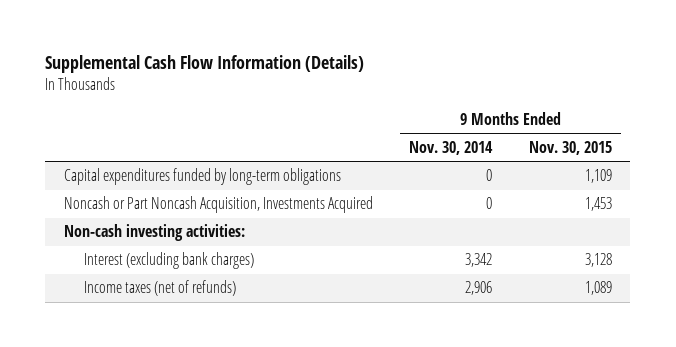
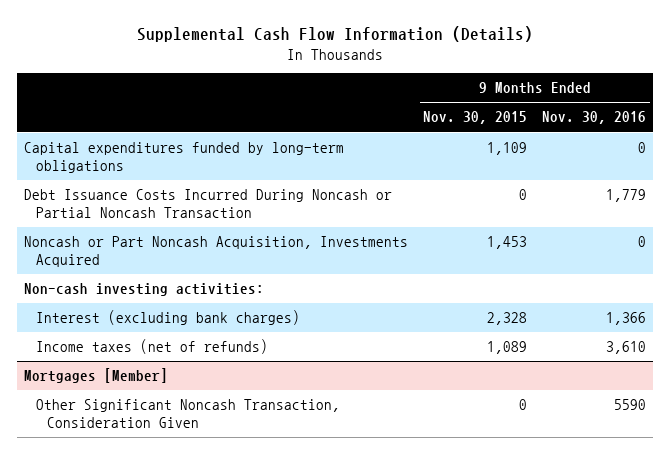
[409,140,494,155] Nov. 30, 2014 -> none
none -> [541,111,646,125] Nov. 30, 2016
none -> [24,189,393,219] Debt Issuance Costs Incurred During Noncash or Partial Noncash Transaction
[585,253,613,268] 3,128 -> [487,312,528,326] 2,328
none -> [24,368,169,384] Mortgages [Member]
none -> [35,399,340,429] Other Significant Noncash Transaction, Consideration Given

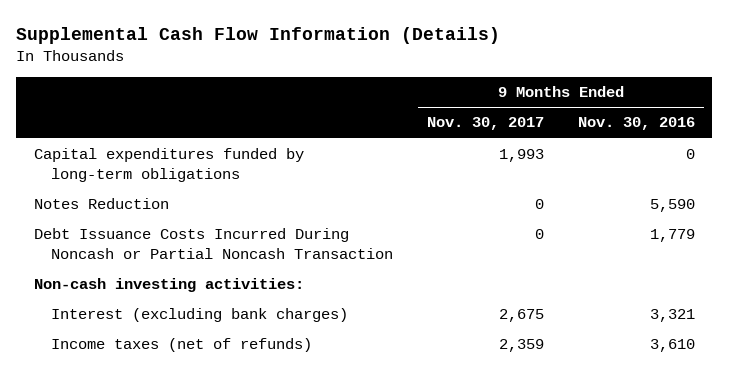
[423,111,528,125] Nov. 30, 2015 -> none
none -> [426,117,544,131] Nov. 30, 2017
none -> [33,198,169,210] Notes Reduction
[24,236,409,268] Noncash or Part Noncash Acquisition, Investments Acquired -> none
[605,312,646,326] 1,366 -> [650,309,696,323] 3,321
[24,368,169,384] Mortgages [Member] -> none
[35,399,340,429] Other Significant Noncash Transaction, Consideration Given -> none

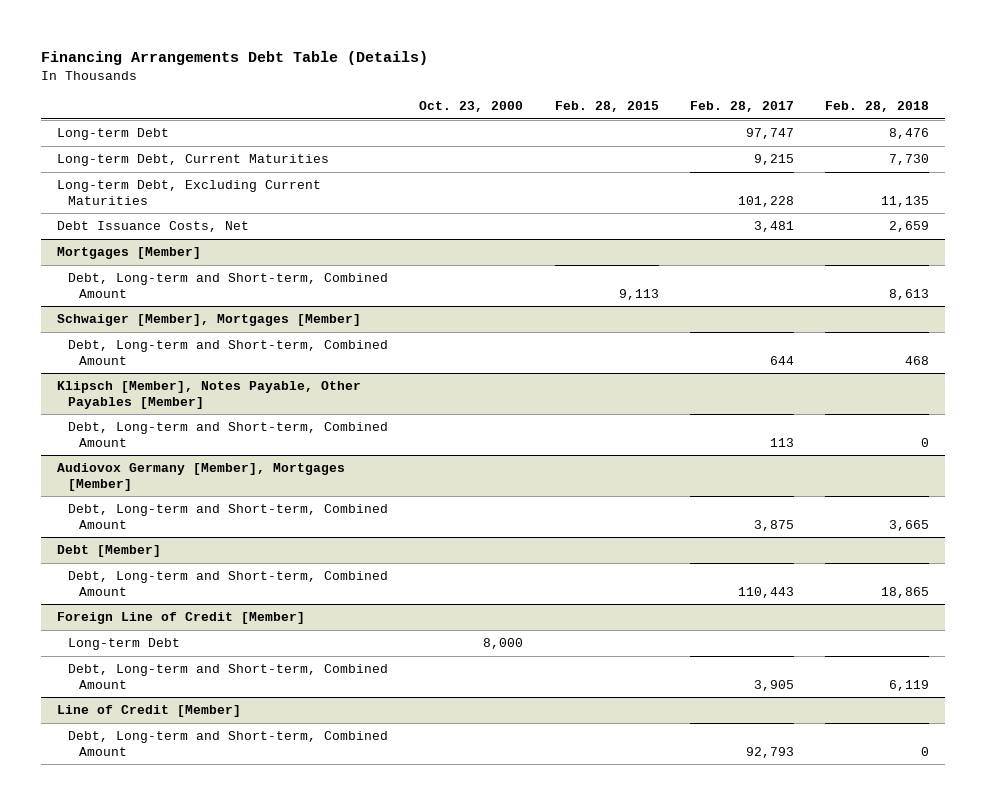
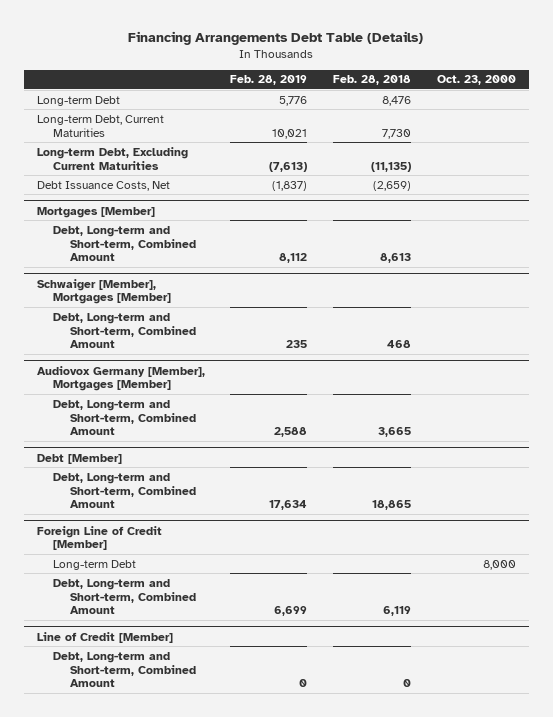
[554,101,659,113] Feb. 28, 2015 -> none
[689,101,794,113] Feb. 28, 2017 -> none
none -> [230,75,308,86] Feb. 28, 2019
[881,195,930,207] 11,135 -> [371,161,412,172] (11,135)
[889,221,930,233] 2,659 -> [373,180,412,191] (2,659)
[56,381,361,409] Klipsch [Member], Notes Payable, Other Payables [Member] -> none
[68,422,389,447] Debt, Long-term and Short-term, Combined Amount -> none

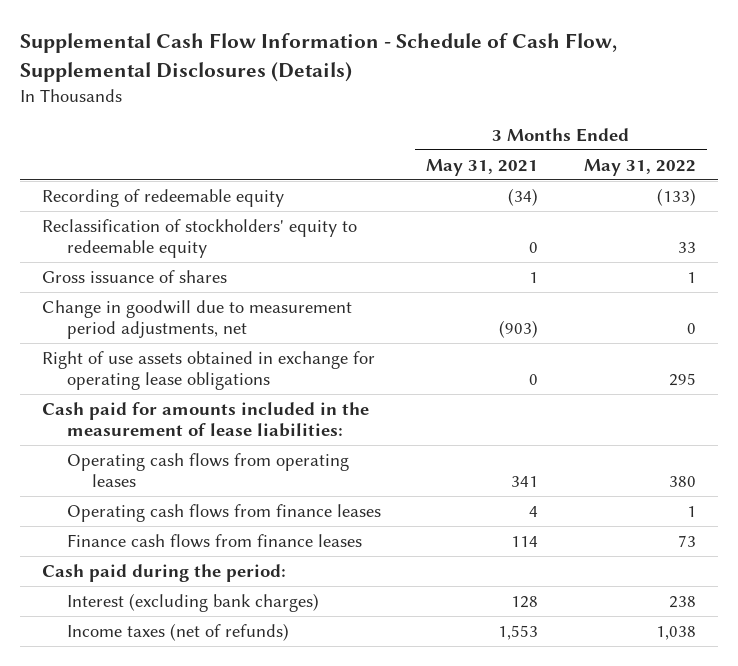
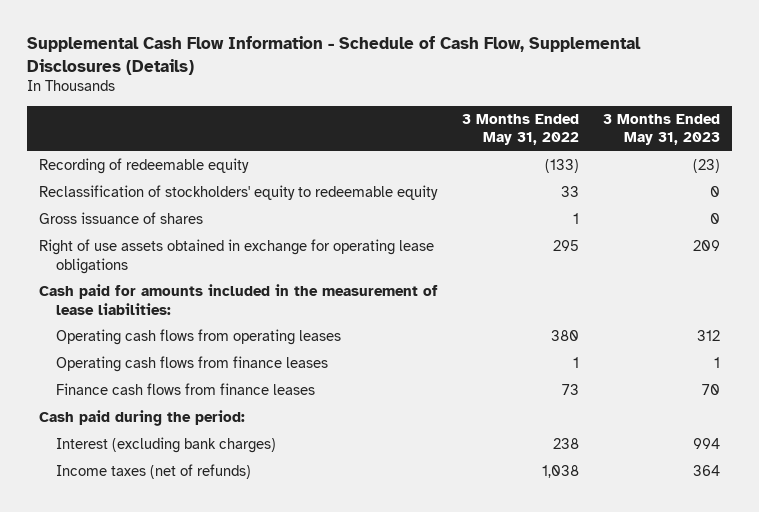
[426,158,539,176] May 31, 2021 -> none
none -> [603,114,721,146] 3 Months Ended May 31, 2023
[42,299,353,340] Change in goodwill due to measurement period adjustments, net -> none

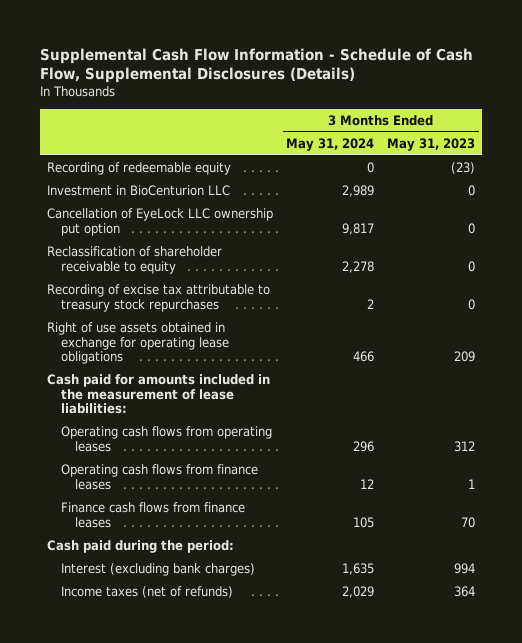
[462,114,580,146] 3 Months Ended May 31, 2022 -> none
none -> [286,137,375,151] May 31, 2024
[39,212,204,225] Gross issuance of shares -> none
none -> [46,185,230,197] Investment in BioCenturion LLC
none -> [46,208,273,236] Cancellation of EyeLock LLC ownership put option
[39,185,439,201] Reclassification of stockholders' equity to redeemable equity -> [46,246,222,274] Reclassification of shareholder receivable to equity
none -> [46,284,270,312] Recording of excise tax attributable to treasury stock repurchases

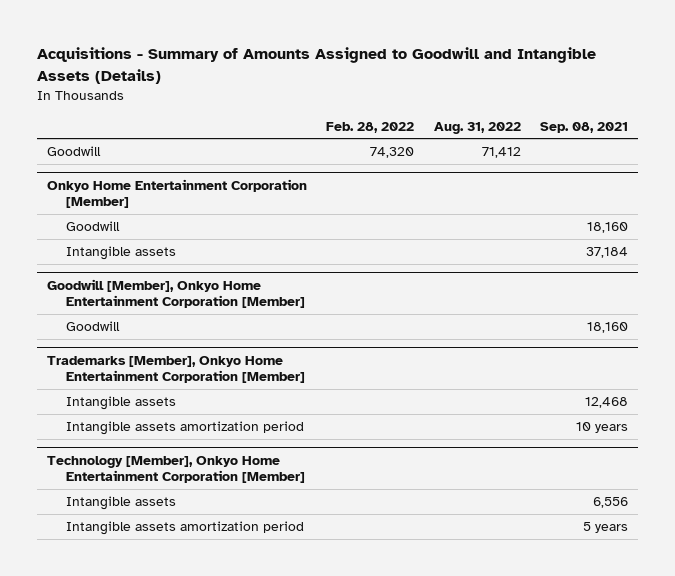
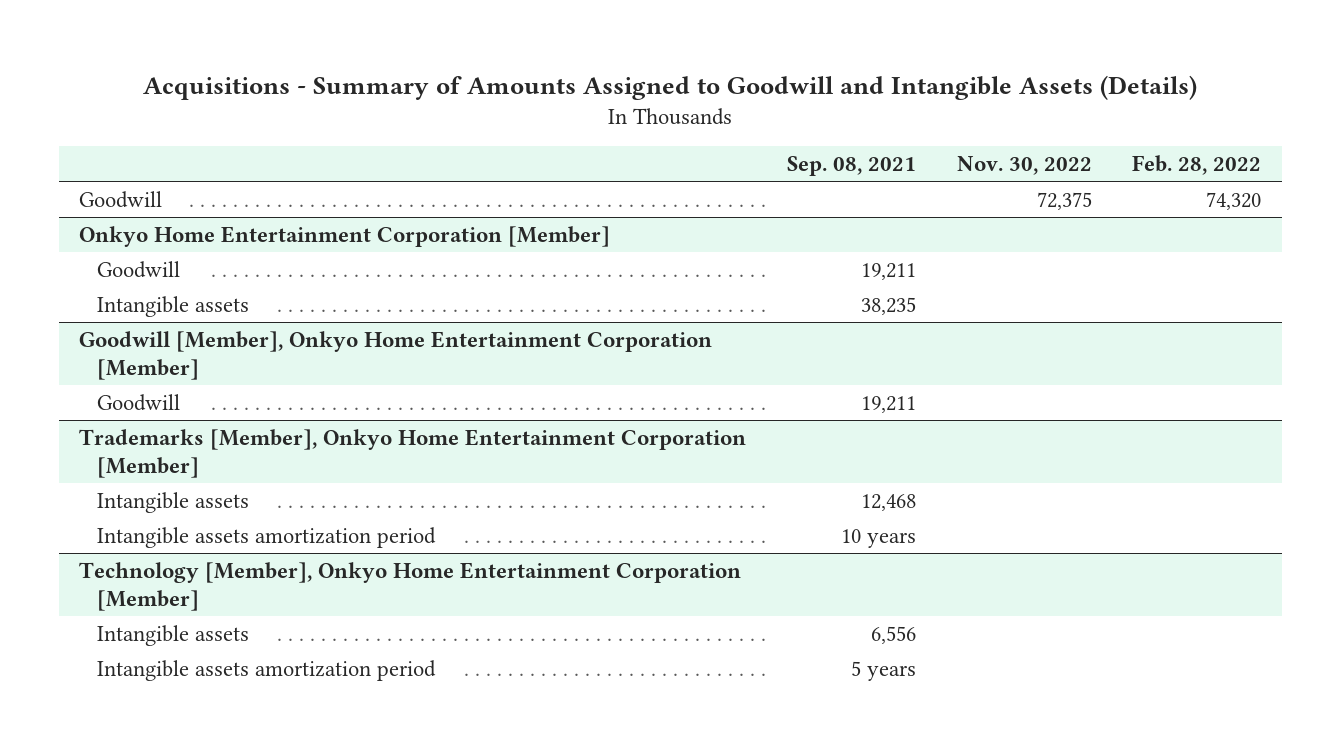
[433,121,521,134] Aug. 31, 2022 -> none
none -> [956,156,1092,176] Nov. 30, 2022
[587,222,629,234] 18,160 -> [860,262,916,280] 19,211
[586,247,629,259] 37,184 -> [860,296,916,315] 38,235
[587,322,629,334] 18,160 -> [860,395,916,413] 19,211

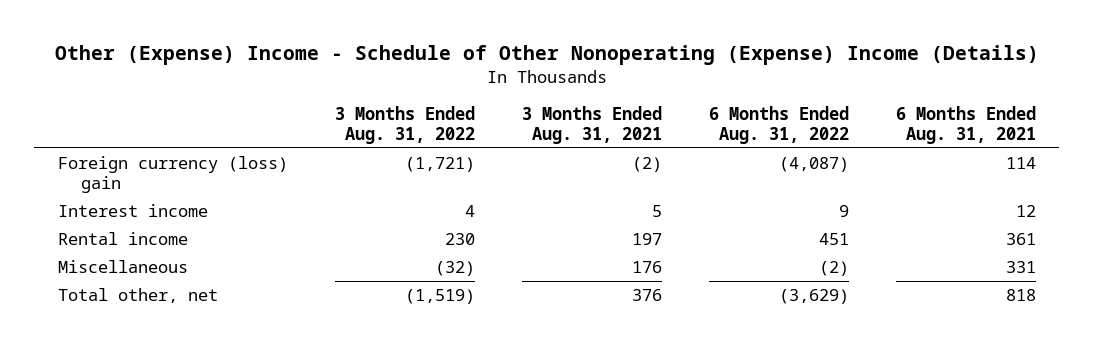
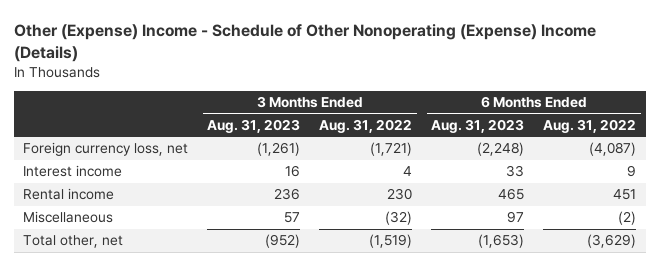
[521,105,662,144] 3 Months Ended Aug. 31, 2021 -> none
[895,105,1036,144] 6 Months Ended Aug. 31, 2021 -> none
none -> [207,118,301,133] Aug. 31, 2023
none -> [431,118,525,133] Aug. 31, 2023
[57,156,288,194] Foreign currency (loss) gain -> [23,142,189,157] Foreign currency loss, net

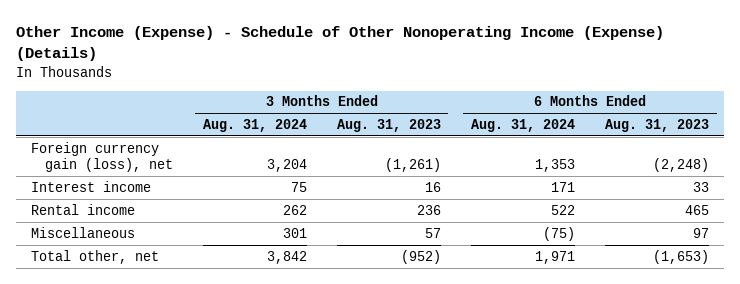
[13,23,596,62] Other (Expense) Income - Schedule of Other Nonoperating (Expense) Income (Details) -> [16,26,665,62] Other Income (Expense) - Schedule of Other Nonoperating Income (Expense) (Details)
[319,118,413,133] Aug. 31, 2022 -> none
[543,118,637,133] Aug. 31, 2022 -> none
none -> [202,119,307,133] Aug. 31, 2024
none -> [471,119,576,133] Aug. 31, 2024
[23,142,189,157] Foreign currency loss, net -> [31,141,173,173] Foreign currency gain (loss), net

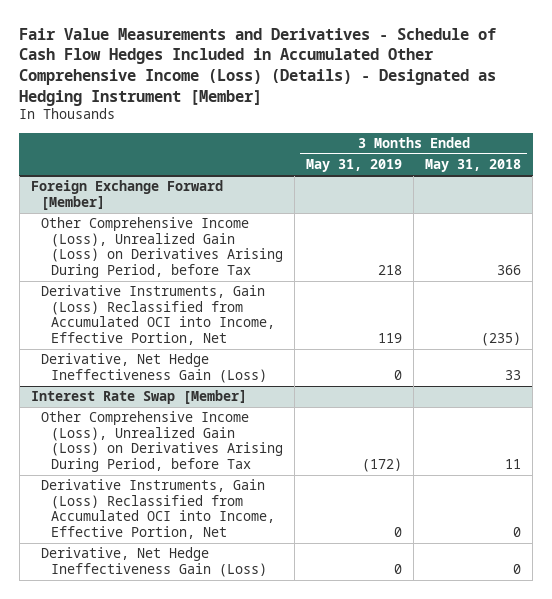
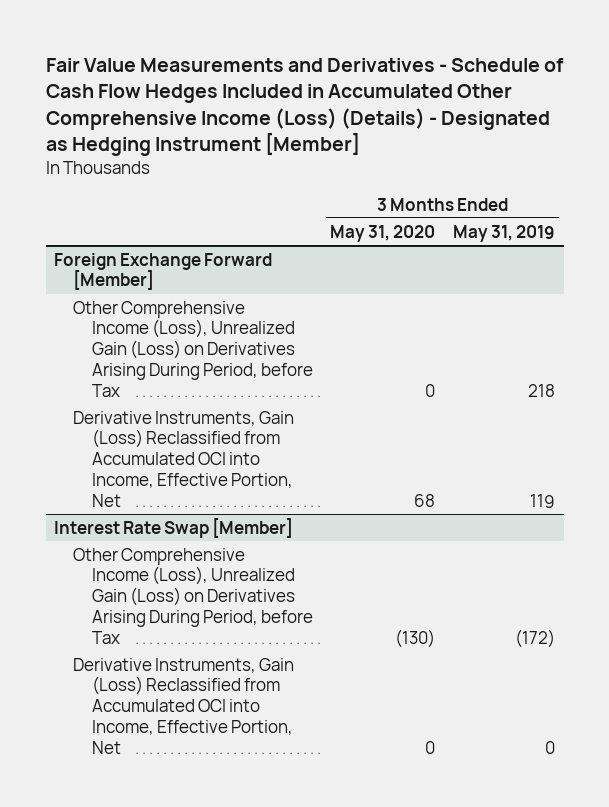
[425,159,522,173] May 31, 2018 -> none
none -> [330,224,436,242] May 31, 2020
[40,353,268,383] Derivative, Net Hedge Ineffectiveness Gain (Loss) -> none
[40,547,268,577] Derivative, Net Hedge Ineffectiveness Gain (Loss) -> none

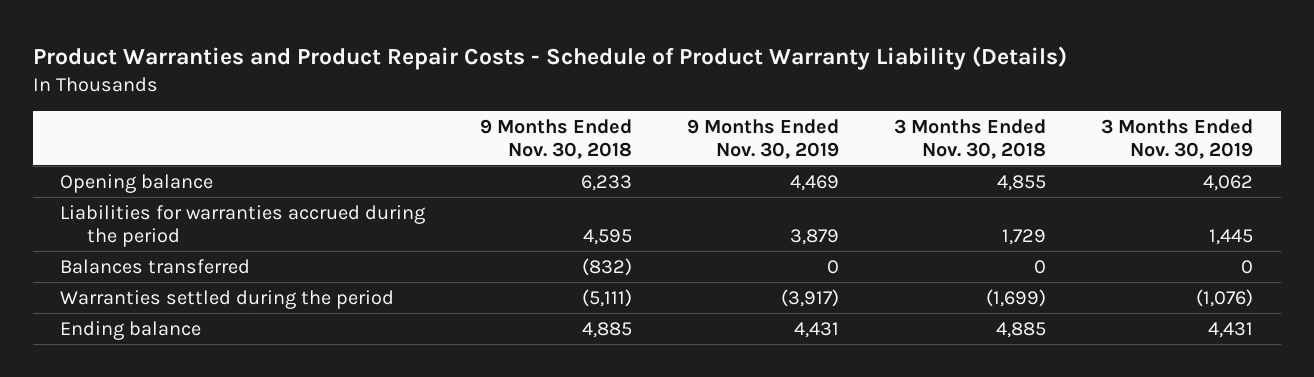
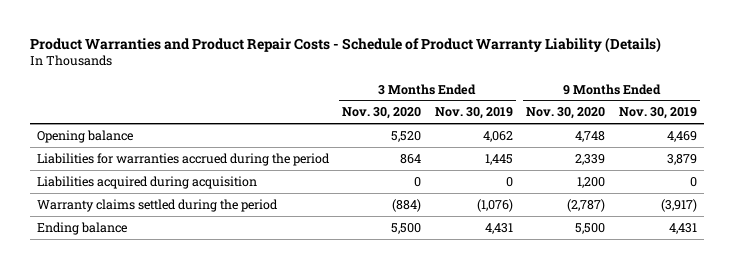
[480,118,633,159] 9 Months Ended Nov. 30, 2018 -> none
[894,118,1047,159] 3 Months Ended Nov. 30, 2018 -> none
none -> [342,107,422,120] Nov. 30, 2020
none -> [526,107,606,120] Nov. 30, 2020
[60,258,251,274] Balances transferred -> none
none -> [36,175,257,189] Liabilities acquired during acquisition
[60,289,395,309] Warranties settled during the period -> [36,198,278,212] Warranty claims settled during the period

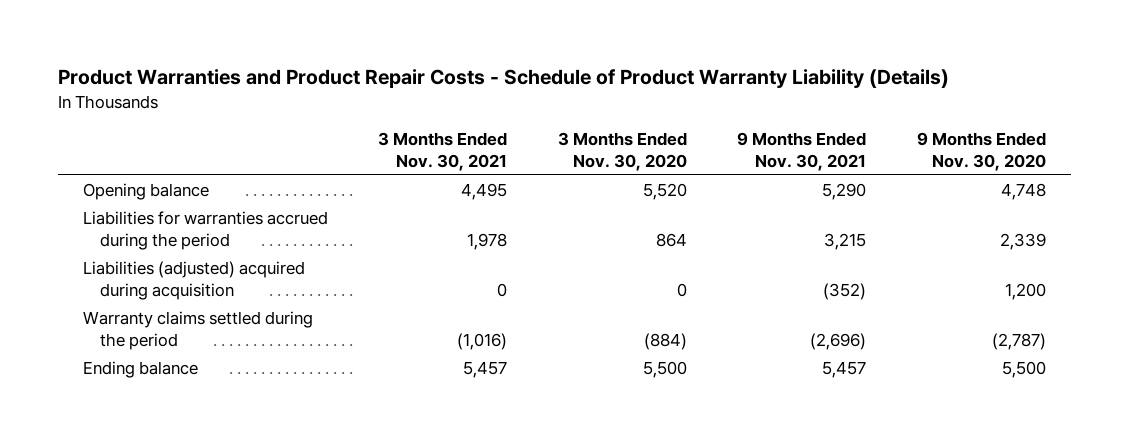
[434,107,513,120] Nov. 30, 2019 -> none
[618,107,697,120] Nov. 30, 2019 -> none
none -> [378,131,508,171] 3 Months Ended Nov. 30, 2021
none -> [737,131,867,171] 9 Months Ended Nov. 30, 2021
[36,175,257,189] Liabilities acquired during acquisition -> [82,261,305,301] Liabilities (adjusted) acquired during acquisition

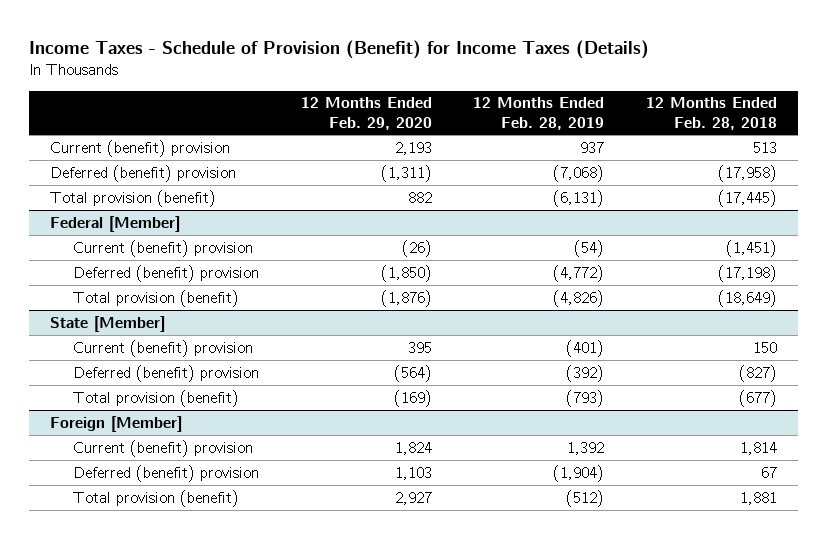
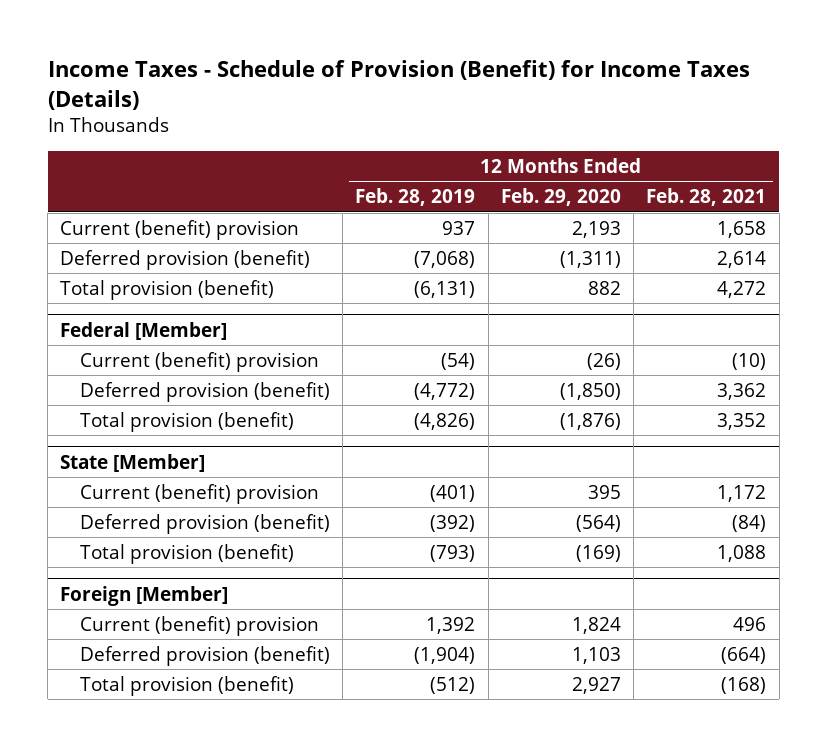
[645,97,777,130] 12 Months Ended Feb. 28, 2018 -> none
none -> [646,188,767,207] Feb. 28, 2021
[50,164,237,182] Deferred (benefit) provision -> [60,249,311,270] Deferred provision (benefit)
[73,264,260,282] Deferred (benefit) provision -> [80,381,331,402] Deferred provision (benefit)
[73,364,260,382] Deferred (benefit) provision -> [80,513,331,534] Deferred provision (benefit)
[73,464,260,482] Deferred (benefit) provision -> [80,645,331,666] Deferred provision (benefit)

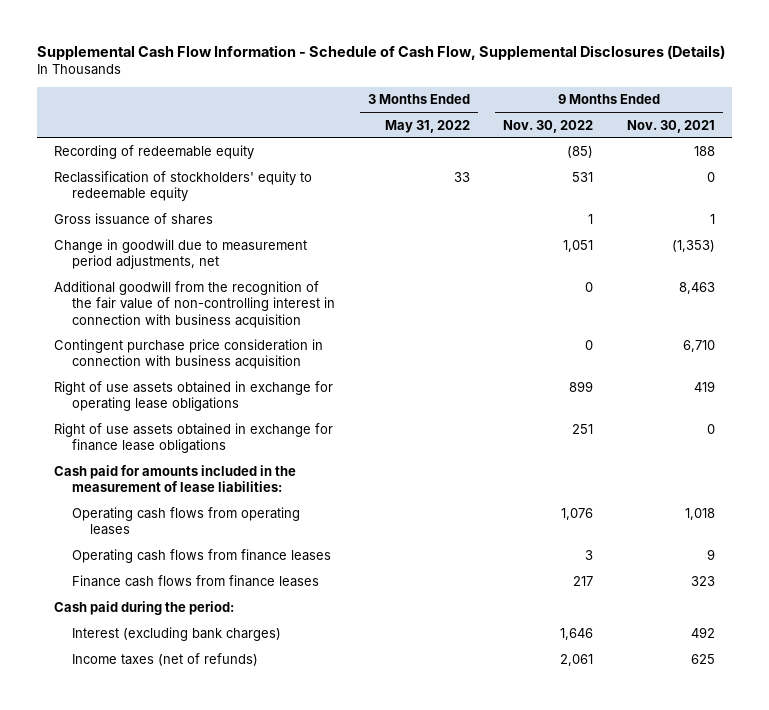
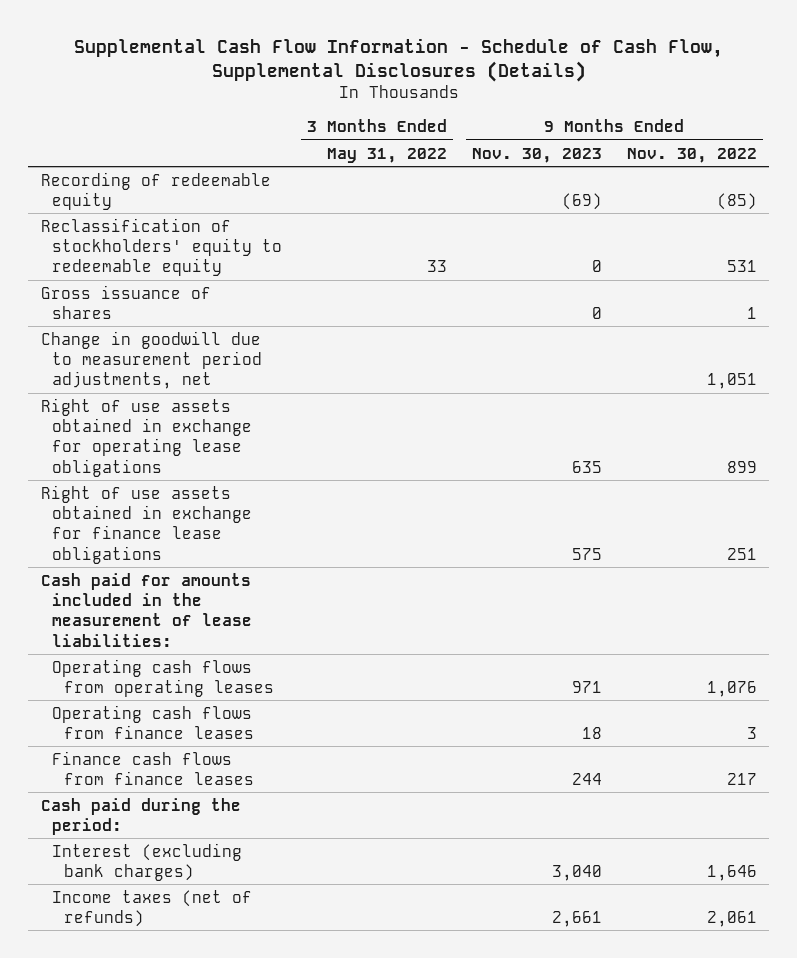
[626,119,715,133] Nov. 30, 2021 -> none
none -> [471,147,602,163] Nov. 30, 2023
[53,281,335,328] Additional goodwill from the recognition of the fair value of non-controlling interest in connection with business acquisition -> none
[53,339,323,370] Contingent purchase price consideration in connection with business acquisition -> none

